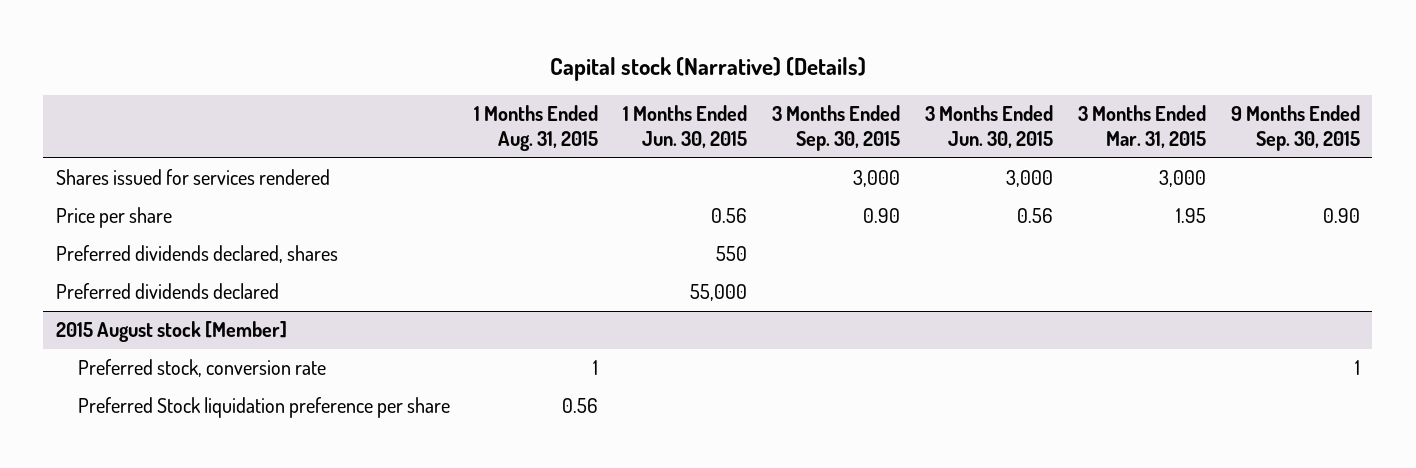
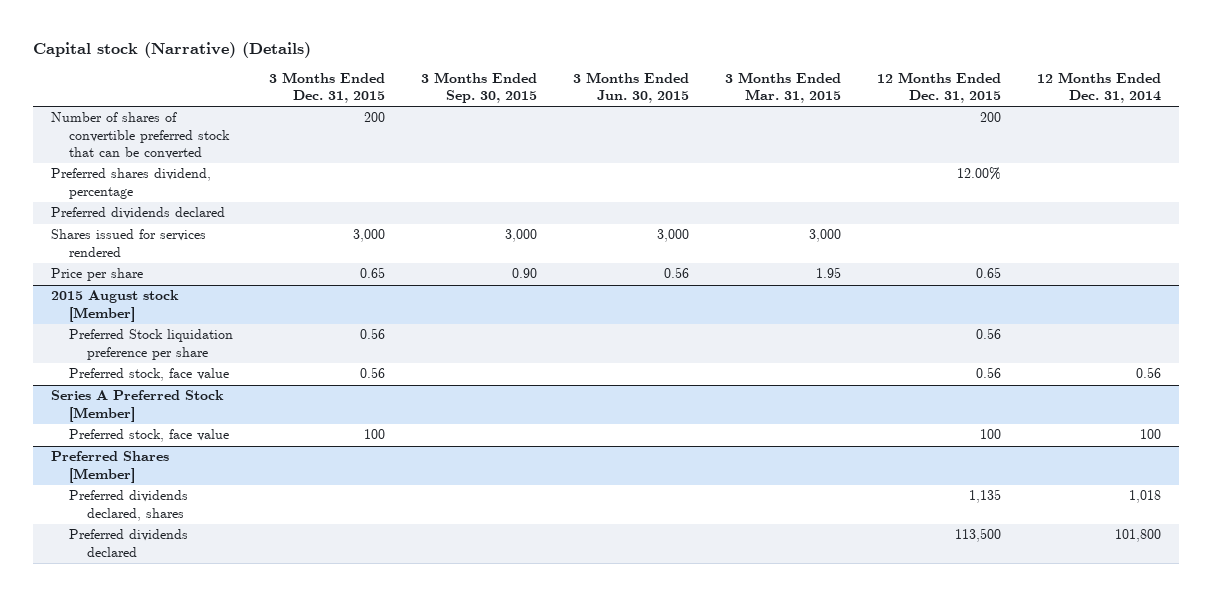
[474,104,599,152] 1 Months Ended Aug. 31, 2015 -> none
[623,104,748,149] 1 Months Ended Jun. 30, 2015 -> none
[1230,104,1360,152] 9 Months Ended Sep. 30, 2015 -> none
none -> [268,71,385,104] 3 Months Ended Dec. 31, 2015
none -> [876,71,1001,104] 12 Months Ended Dec. 31, 2015
none -> [1036,71,1161,104] 12 Months Ended Dec. 31, 2014
none -> [51,112,230,160] Number of shares of convertible preferred stock that can be converted
none -> [51,168,212,199] Preferred shares dividend, percentage
[55,283,279,300] Preferred dividends declared -> [51,207,226,220] Preferred dividends declared
[55,245,338,264] Preferred dividends declared, shares -> none
[77,359,326,378] Preferred stock, conversion rate -> none
none -> [68,368,229,382] Preferred stock, face value
none -> [51,390,225,422] Series A Preferred Stock [Member]
none -> [68,429,229,443] Preferred stock, face value
none -> [51,451,170,483] Preferred Shares [Member]
none -> [68,490,188,521] Preferred dividends declared, shares
none -> [68,529,188,557] Preferred dividends declared

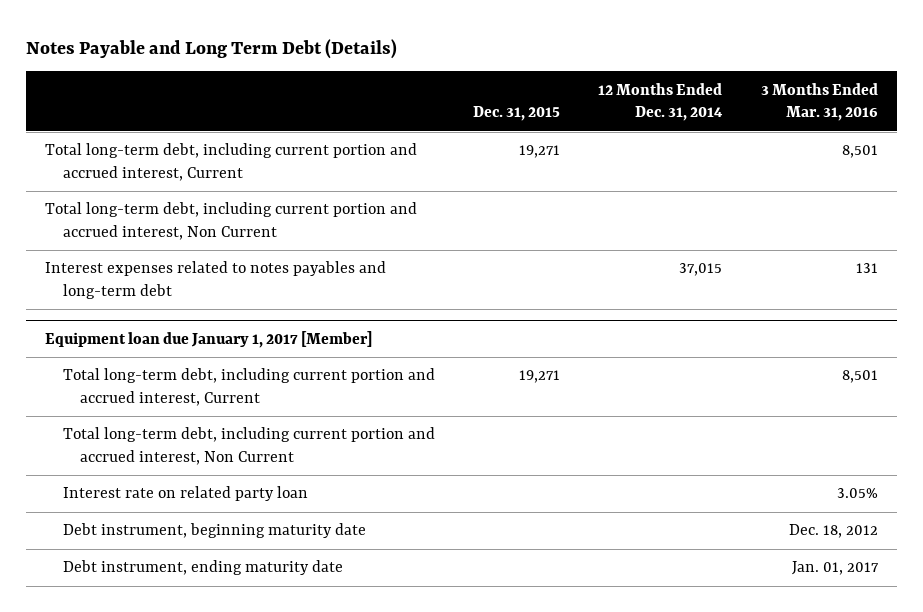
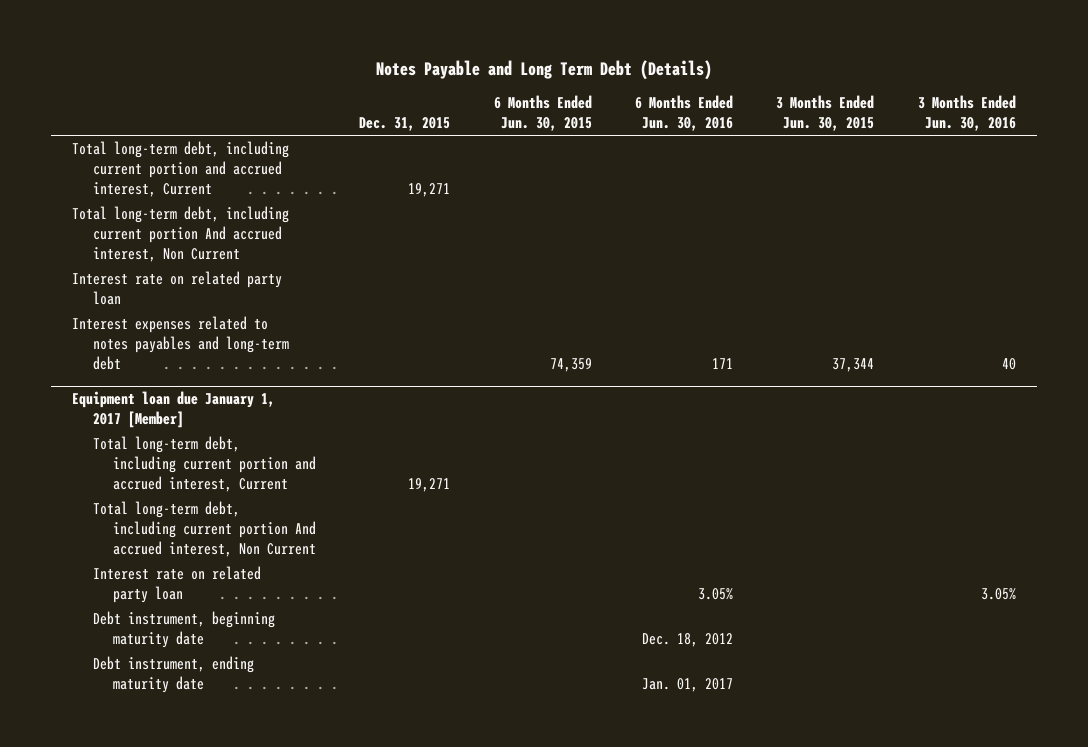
[598,82,724,122] 12 Months Ended Dec. 31, 2014 -> none
[760,82,878,122] 3 Months Ended Mar. 31, 2016 -> none
none -> [493,95,592,132] 6 Months Ended Jun. 30, 2015
none -> [634,95,733,132] 6 Months Ended Jun. 30, 2016
none -> [776,95,875,132] 3 Months Ended Jun. 30, 2015
none -> [917,95,1016,132] 3 Months Ended Jun. 30, 2016
[45,202,418,240] Total long-term debt, including current portion and accrued interest, Non Current -> [72,205,290,263] Total long-term debt, including current portion And accrued interest, Non Current
none -> [72,270,283,306] Interest rate on related party loan
[62,427,435,465] Total long-term debt, including current portion and accrued interest, Non Current -> [92,500,316,558] Total long-term debt, including current portion And accrued interest, Non Current

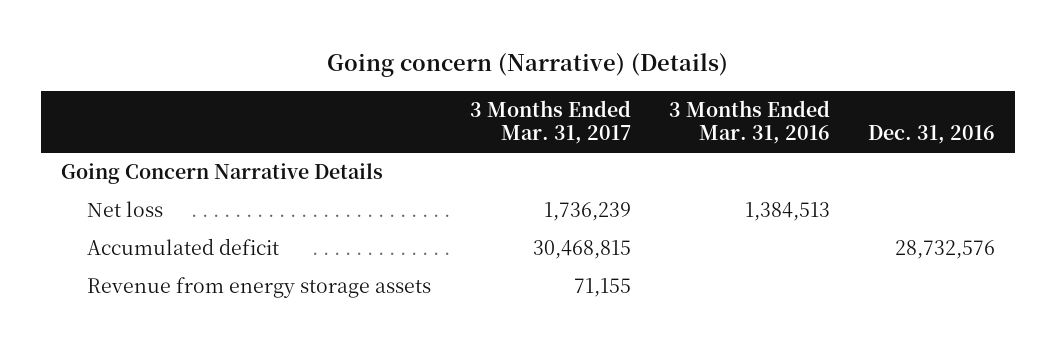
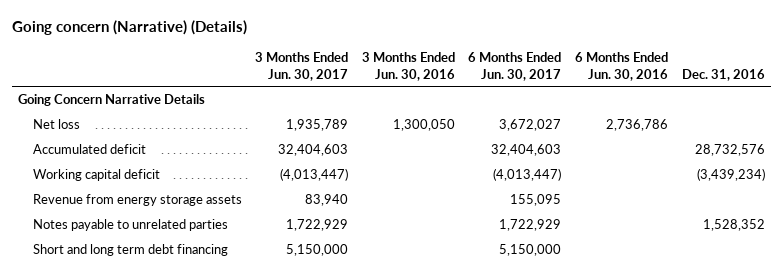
[469,99,631,145] 3 Months Ended Mar. 31, 2017 -> none
[669,99,831,145] 3 Months Ended Mar. 31, 2016 -> none
none -> [255,52,349,81] 3 Months Ended Jun. 30, 2017
none -> [361,52,455,81] 3 Months Ended Jun. 30, 2016
none -> [468,52,562,81] 6 Months Ended Jun. 30, 2017
none -> [575,52,669,81] 6 Months Ended Jun. 30, 2016
none -> [32,169,160,182] Working capital deficit
none -> [32,219,228,232] Notes payable to unrelated parties
none -> [32,244,228,257] Short and long term debt financing

